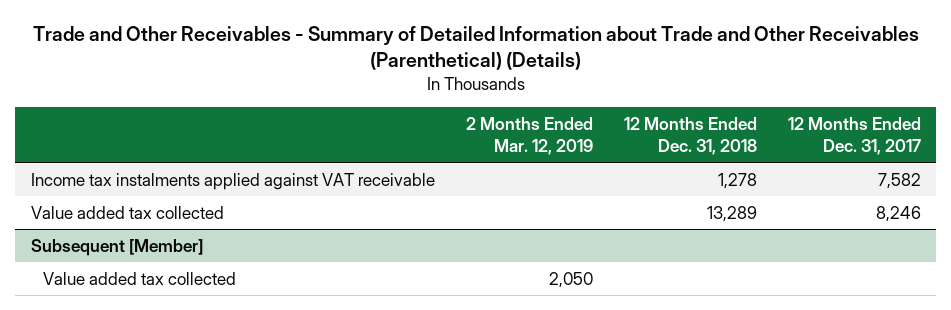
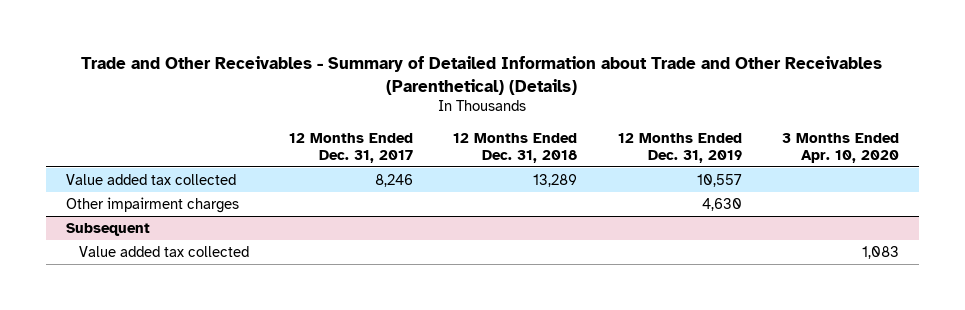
[465,116,593,155] 2 Months Ended Mar. 12, 2019 -> none
none -> [617,132,742,163] 12 Months Ended Dec. 31, 2019
none -> [782,132,900,163] 3 Months Ended Apr. 10, 2020
[30,172,435,190] Income tax instalments applied against VAT receivable -> none
none -> [65,196,239,213] Other impairment charges
[30,238,203,256] Subsequent [Member] -> [65,222,150,236] Subsequent

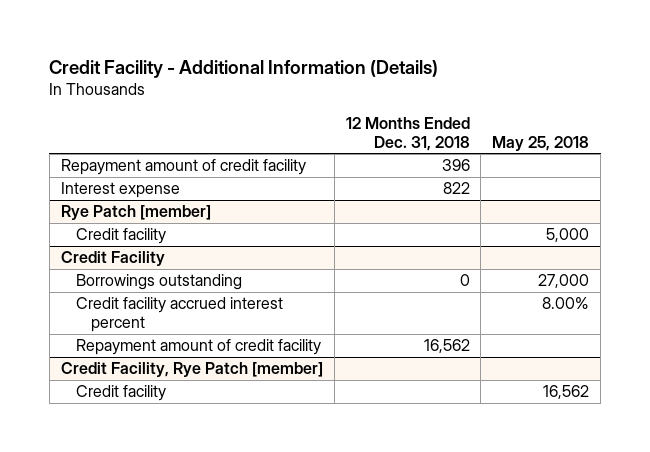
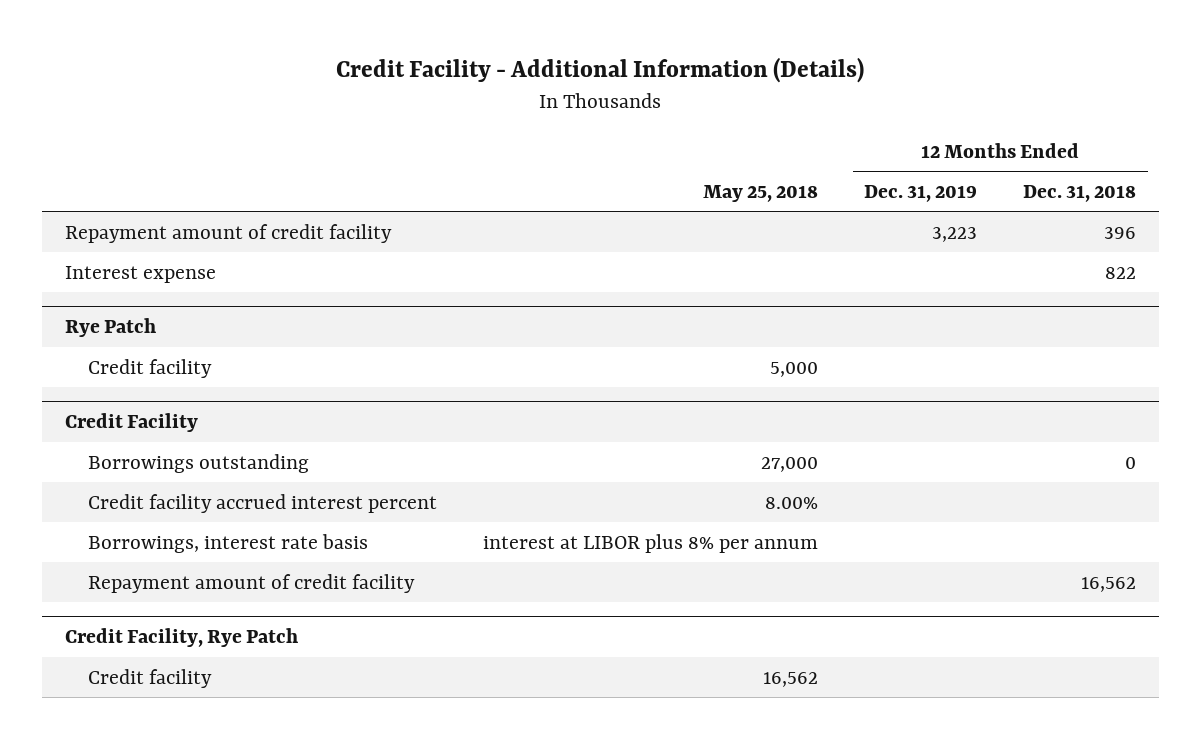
none -> [864,184,978,202] Dec. 31, 2019
[60,205,211,221] Rye Patch [member] -> [64,318,156,338] Rye Patch
none -> [88,533,369,553] Borrowings, interest rate basis
[60,362,323,378] Credit Facility, Rye Patch [member] -> [64,628,298,648] Credit Facility, Rye Patch

